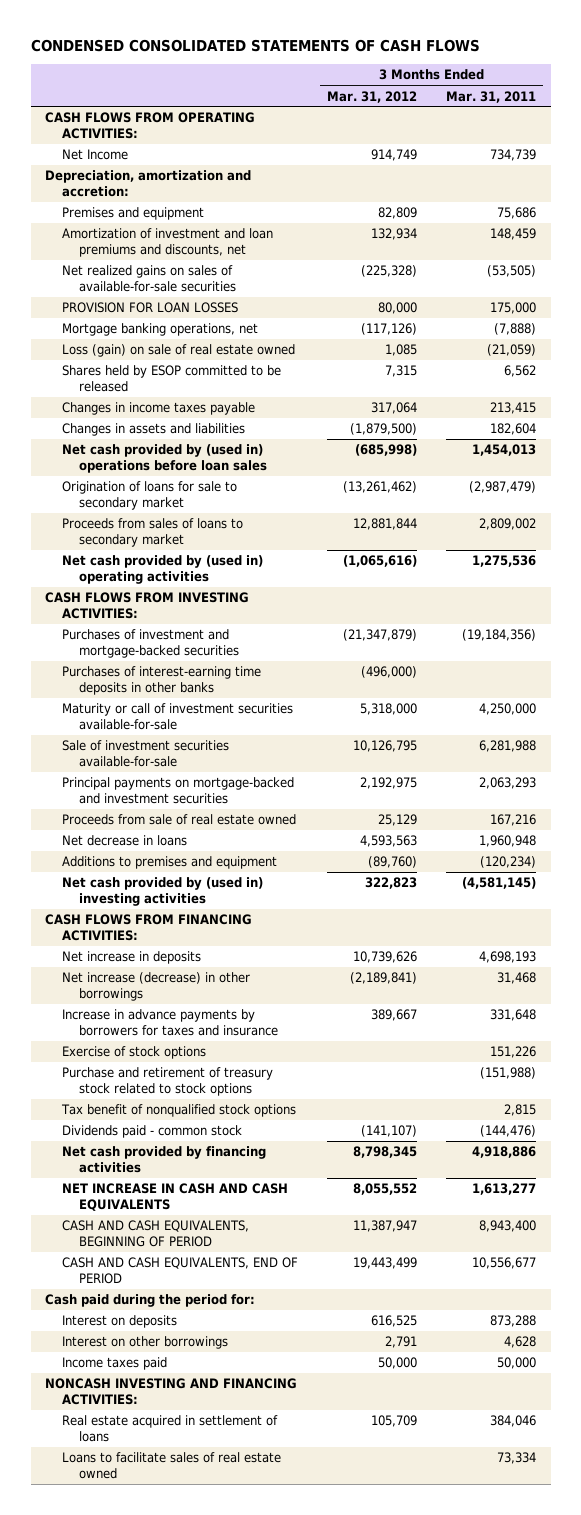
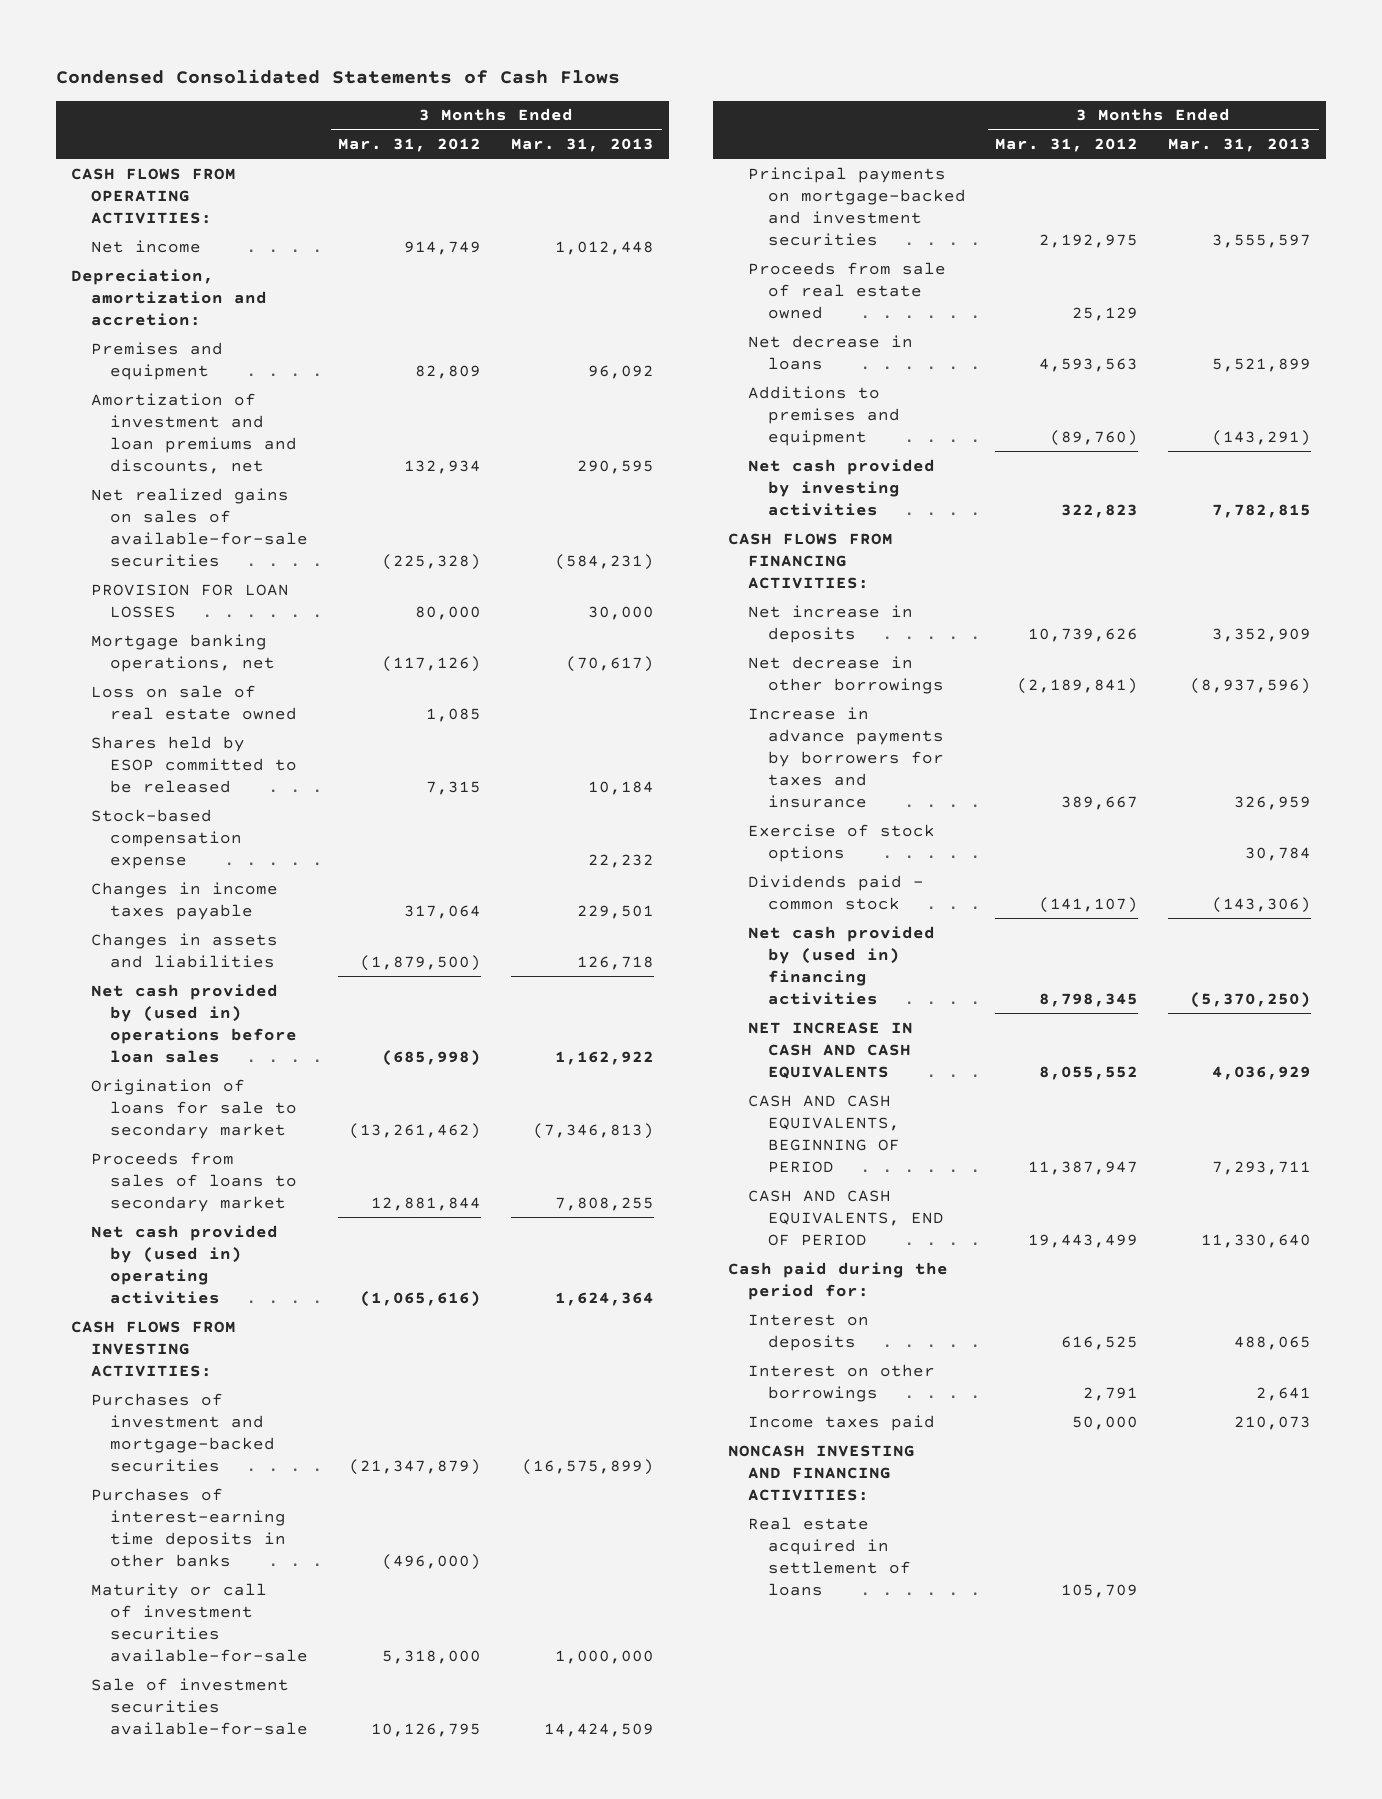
[30,38,480,52] CONDENSED CONSOLIDATED STATEMENTS OF CASH FLOWS -> [55,69,620,85] Condensed Consolidated Statements of Cash Flows
[446,90,537,103] Mar. 31, 2011 -> none
none -> [511,138,655,153] Mar. 31, 2013
[61,149,128,161] Net Income -> [90,239,201,253] Net income
[61,344,295,358] Loss (gain) on sale of real estate owned -> [90,684,298,720] Loss on sale of real estate owned
none -> [90,808,243,869] Stock-based compensation expense
[61,877,263,906] Net cash provided by (used in) investing activities -> [747,458,935,516] Net cash provided by investing activities
[61,972,250,1001] Net increase (decrease) in other borrowings -> [747,655,944,694] Net decrease in other borrowings
[61,1067,273,1096] Purchase and retirement of treasury stock related to stock options -> none
[60,1104,296,1118] Tax benefit of nonqualified stock options -> none
[61,1146,266,1173] Net cash provided by financing activities -> [747,925,935,1006] Net cash provided by (used in) financing activities
[61,1452,281,1479] Loans to facilitate sales of real estate owned -> none

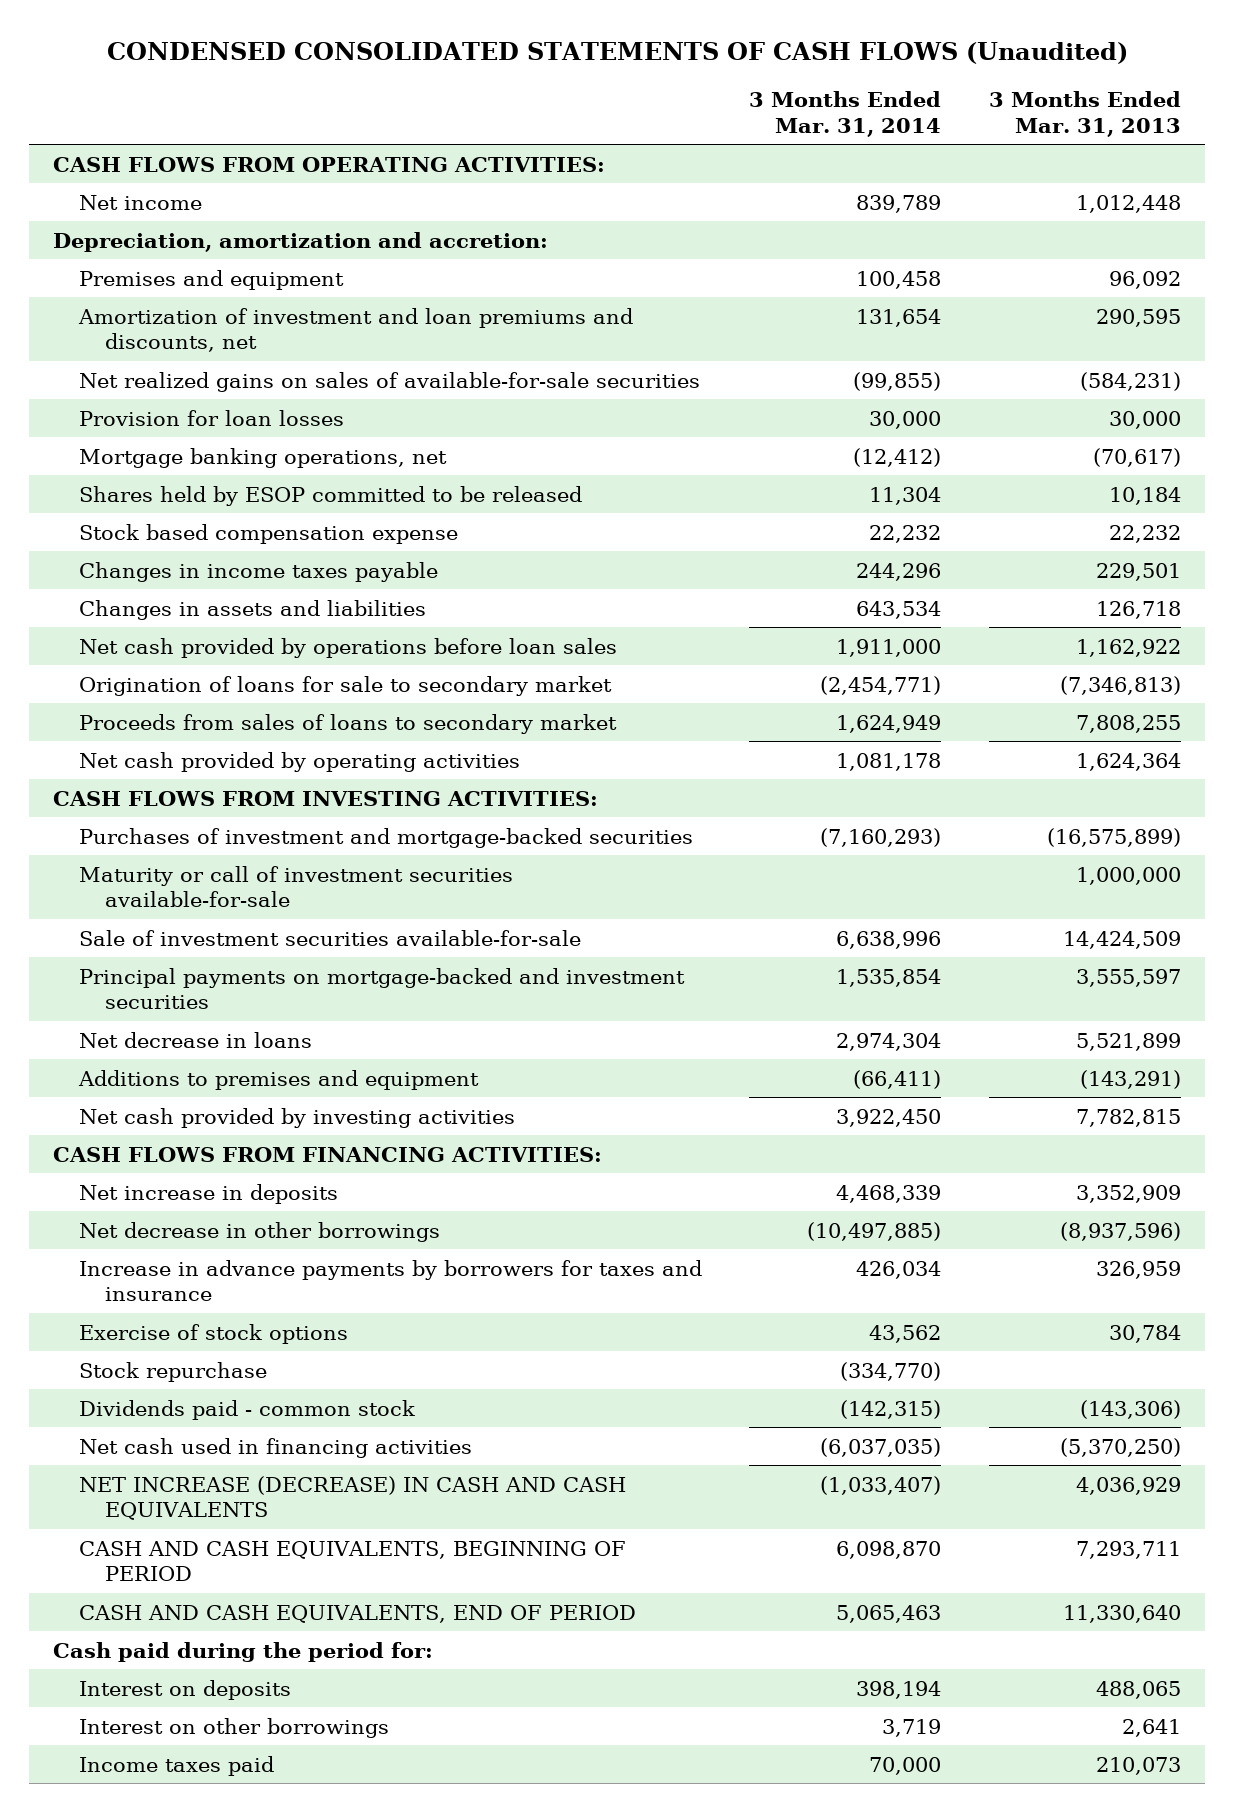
[55,69,620,85] Condensed Consolidated Statements of Cash Flows -> [106,42,1128,65] CONDENSED CONSOLIDATED STATEMENTS OF CASH FLOWS (Unaudited)
[338,138,482,153] Mar. 31, 2012 -> none
none -> [749,91,942,137] 3 Months Ended Mar. 31, 2014
[90,583,289,618] PROVISION FOR LOAN LOSSES -> [78,409,344,426] Provision for loan losses
[90,684,298,720] Loss on sale of real estate owned -> none
[90,808,243,869] Stock-based compensation expense -> [78,523,458,544] Stock based compensation expense
[90,983,298,1064] Net cash provided by (used in) operations before loan sales -> [78,637,617,658] Net cash provided by operations before loan sales
[90,1224,278,1305] Net cash provided by (used in) operating activities -> [78,751,520,772] Net cash provided by operating activities
[90,1487,287,1568] Purchases of interest-earning time deposits in other banks -> none
[747,261,946,319] Proceeds from sale of real estate owned -> none
none -> [78,1361,267,1382] Stock repurchase
[747,925,935,1006] Net cash provided by (used in) financing activities -> [78,1437,472,1458] Net cash used in financing activities
[747,1021,913,1079] NET INCREASE IN CASH AND CASH EQUIVALENTS -> [78,1475,626,1520] NET INCREASE (DECREASE) IN CASH AND CASH EQUIVALENTS
[727,1444,915,1501] NONCASH INVESTING AND FINANCING ACTIVITIES: -> none
[747,1516,911,1597] Real estate acquired in settlement of loans -> none

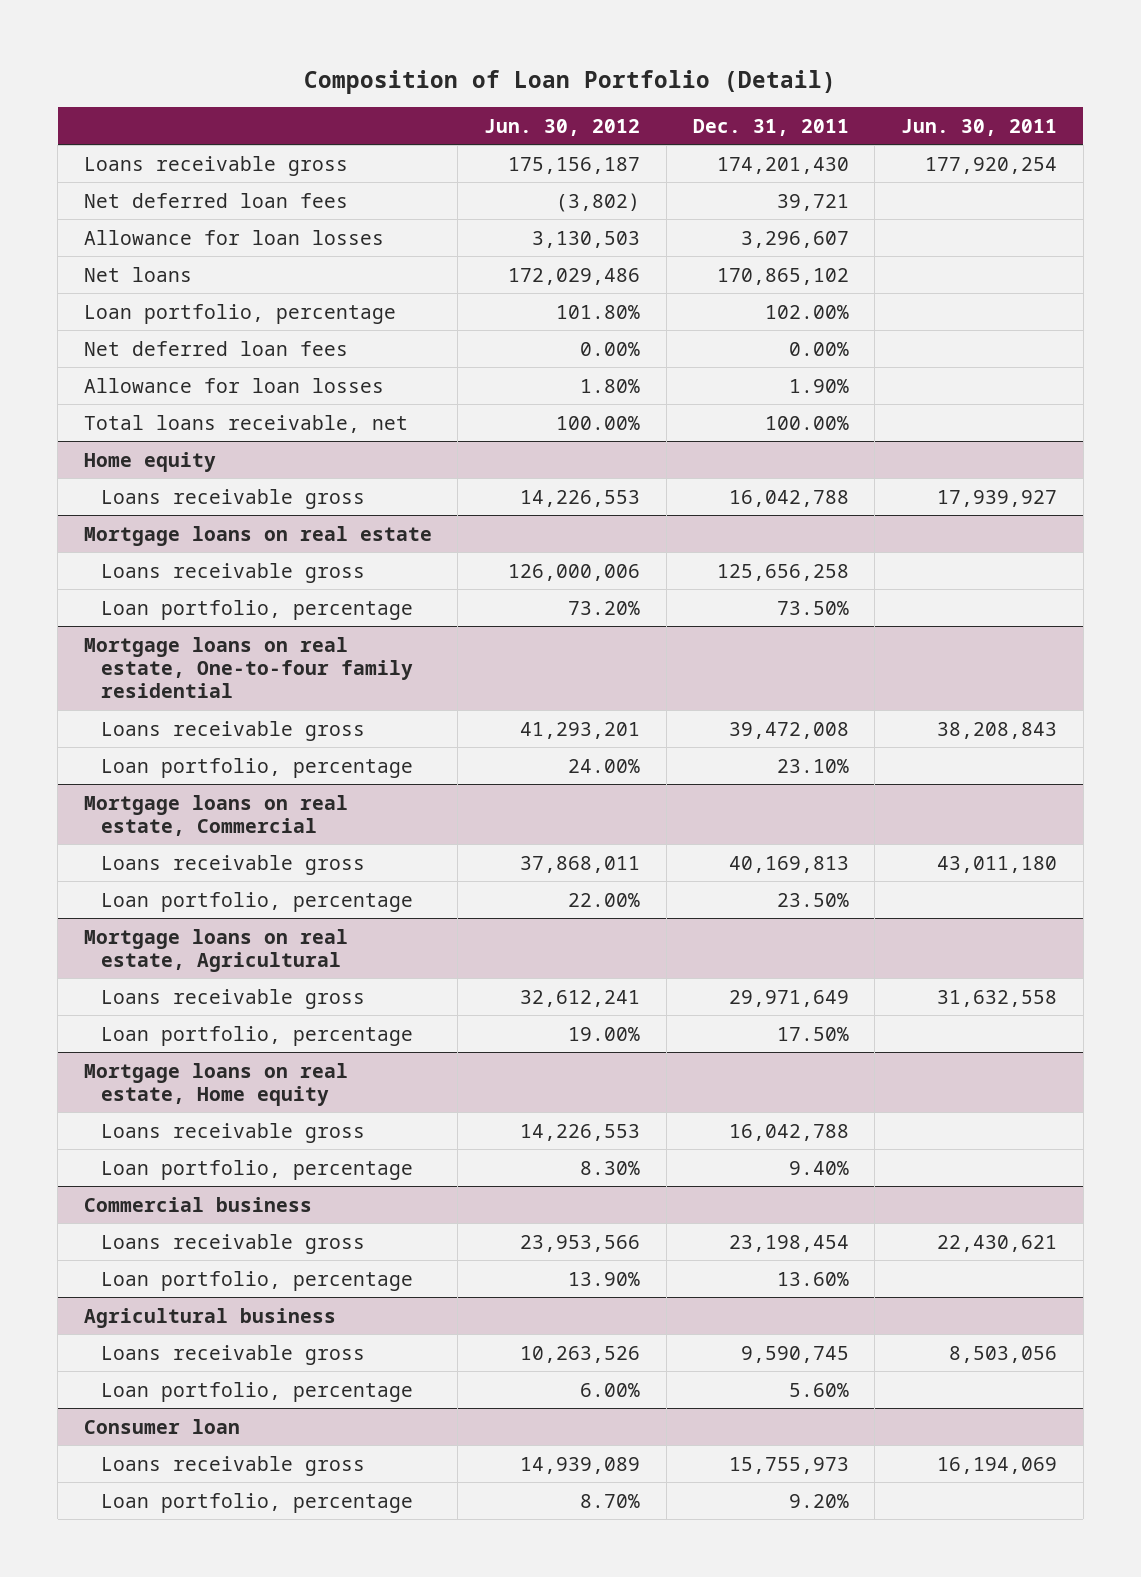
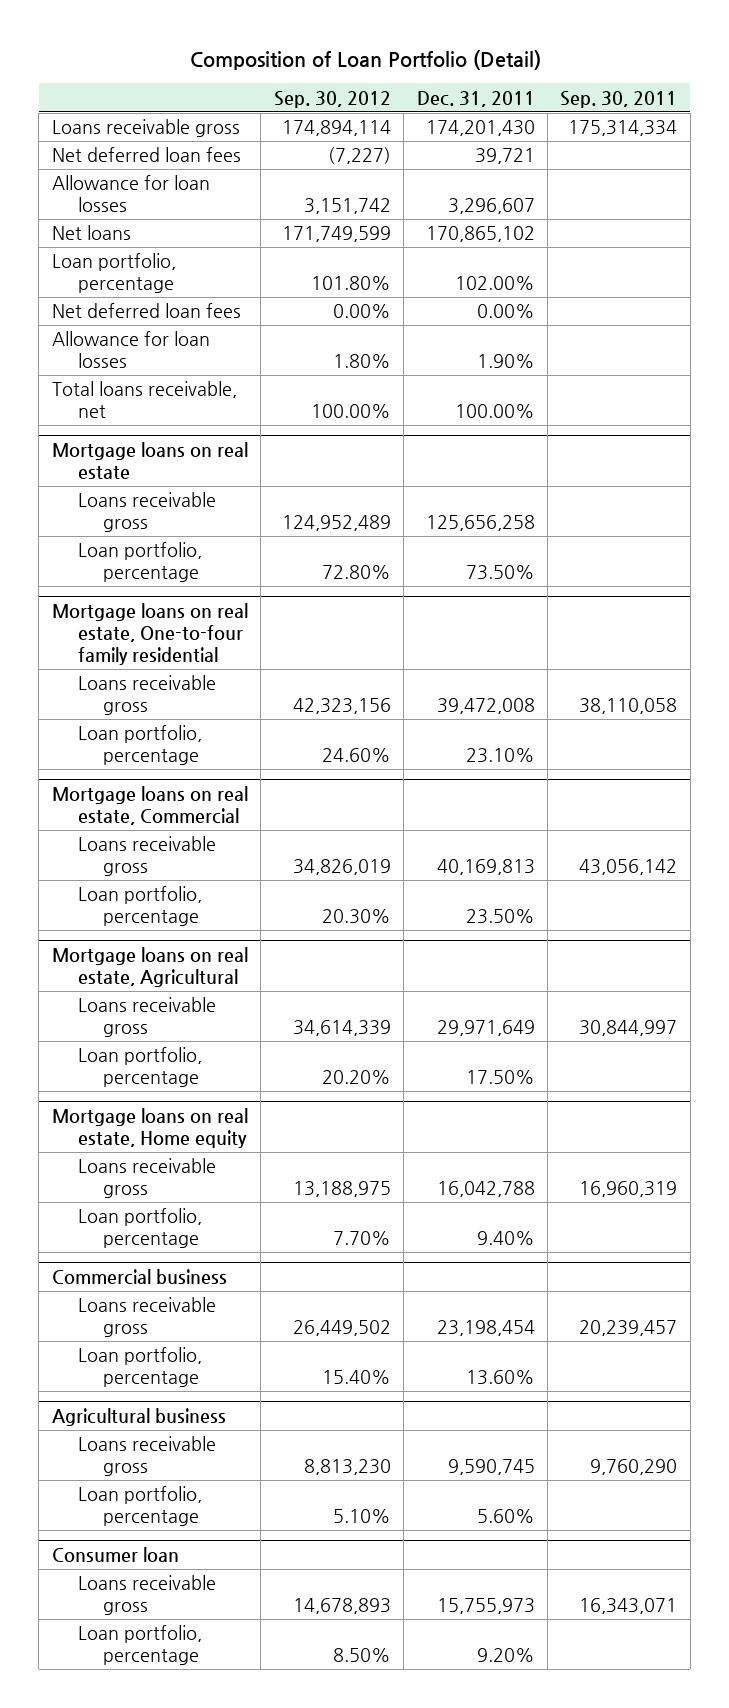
[484,118,641,136] Jun. 30, 2012 -> none
[901,118,1058,136] Jun. 30, 2011 -> none
none -> [273,90,391,108] Sep. 30, 2012
none -> [560,90,678,108] Sep. 30, 2011
[83,451,216,472] Home equity -> none
[101,488,366,509] Loans receivable gross -> none

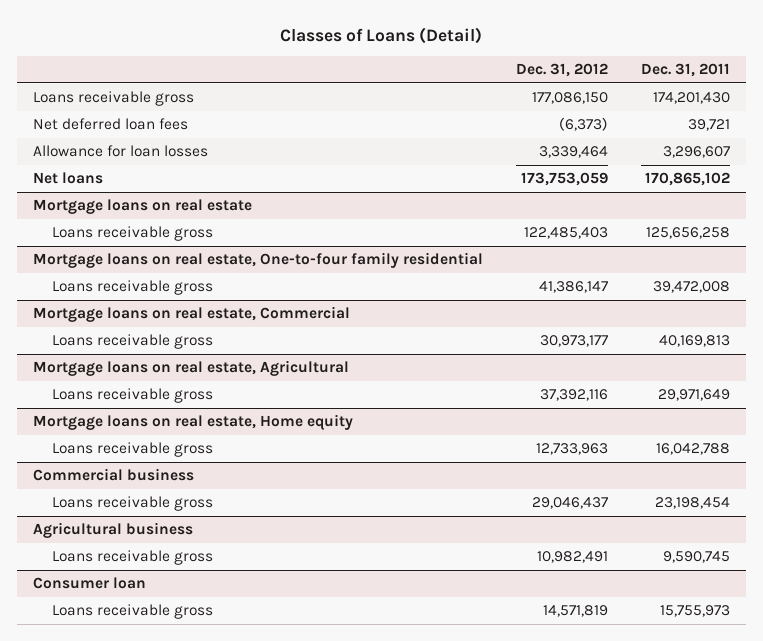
[189,49,541,70] Composition of Loan Portfolio (Detail) -> [280,26,483,44] Classes of Loans (Detail)
[273,90,391,108] Sep. 30, 2012 -> none
[560,90,678,108] Sep. 30, 2011 -> none
none -> [515,63,608,78] Dec. 31, 2012
[51,253,176,294] Loan portfolio, percentage -> none
[51,303,241,319] Net deferred loan fees -> none
[51,331,210,369] Allowance for loan losses -> none
[51,381,237,419] Total loans receivable, net -> none
[77,542,202,583] Loan portfolio, percentage -> none
[77,725,202,766] Loan portfolio, percentage -> none
[77,886,202,927] Loan portfolio, percentage -> none
[77,1047,202,1088] Loan portfolio, percentage -> none
[77,1208,202,1249] Loan portfolio, percentage -> none
[77,1347,202,1388] Loan portfolio, percentage -> none
[77,1486,202,1527] Loan portfolio, percentage -> none
[77,1625,202,1666] Loan portfolio, percentage -> none

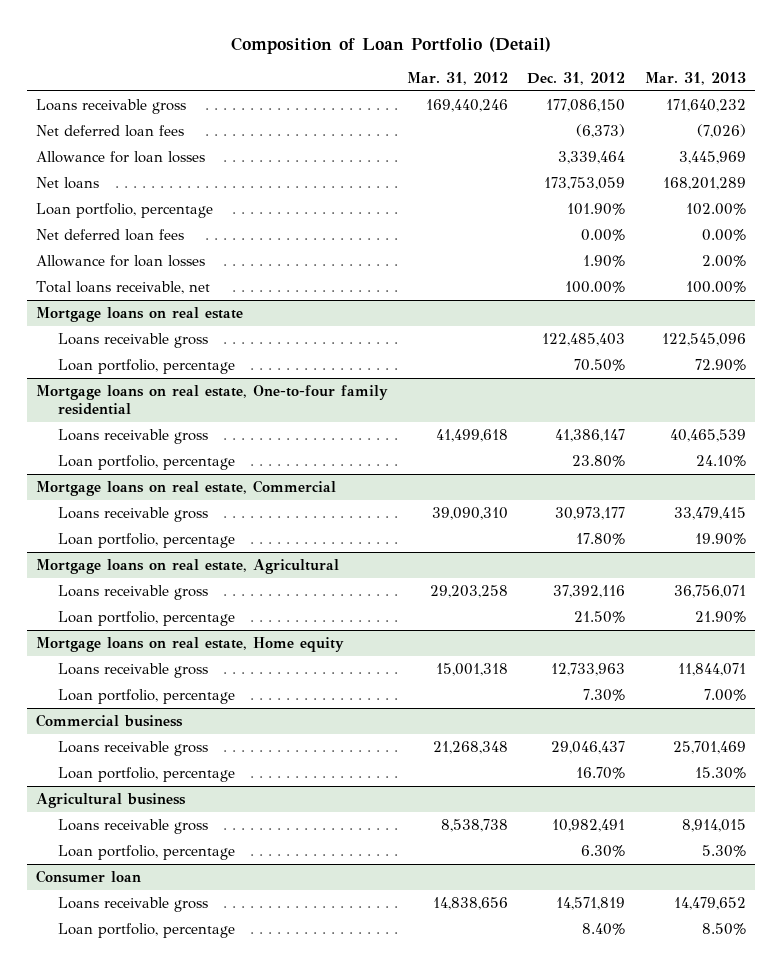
[280,26,483,44] Classes of Loans (Detail) -> [230,36,551,54] Composition of Loan Portfolio (Detail)
[640,63,730,78] Dec. 31, 2011 -> none
none -> [407,72,509,86] Mar. 31, 2012
none -> [644,72,746,86] Mar. 31, 2013
none -> [36,203,214,219] Loan portfolio, percentage
none -> [36,229,185,242] Net deferred loan fees
none -> [36,255,206,268] Allowance for loan losses
none -> [36,281,211,295] Total loans receivable, net
none -> [57,359,235,375] Loan portfolio, percentage
none -> [57,455,235,471] Loan portfolio, percentage
none -> [57,533,235,549] Loan portfolio, percentage
none -> [57,611,235,627] Loan portfolio, percentage
none -> [57,689,235,705] Loan portfolio, percentage
none -> [57,767,235,783] Loan portfolio, percentage
none -> [57,845,235,861] Loan portfolio, percentage
none -> [57,923,235,939] Loan portfolio, percentage

